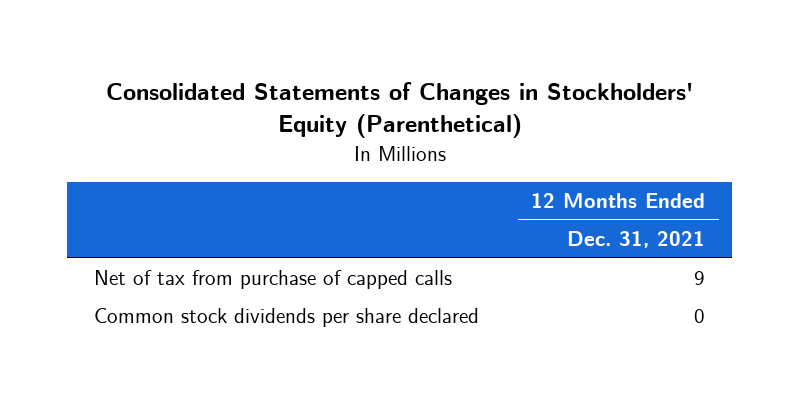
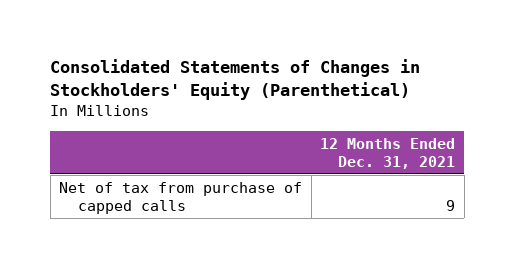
[93,308,479,328] Common stock dividends per share declared -> none

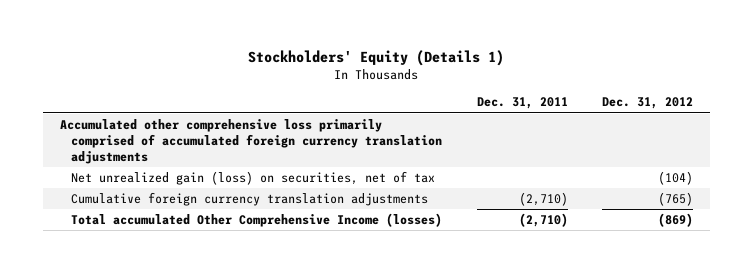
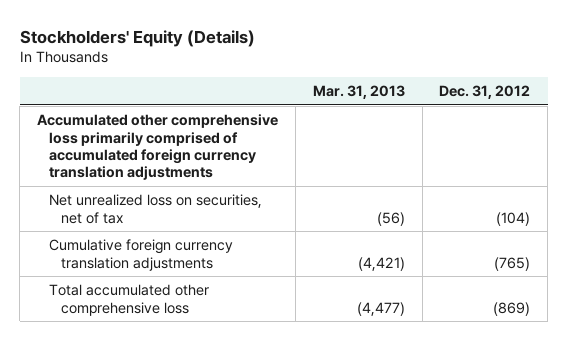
[248,50,505,67] Stockholders' Equity (Details 1) -> [19,29,255,47] Stockholders' Equity (Details)
[476,97,568,110] Dec. 31, 2011 -> none
none -> [312,85,405,100] Mar. 31, 2013
[71,170,436,185] Net unrealized gain (loss) on securities, net of tax -> [49,194,263,224] Net unrealized loss on securities, net of tax
[71,212,443,227] Total accumulated Other Comprehensive Income (losses) -> [49,284,210,316] Total accumulated other comprehensive loss

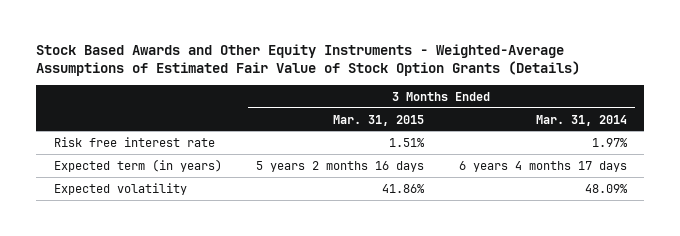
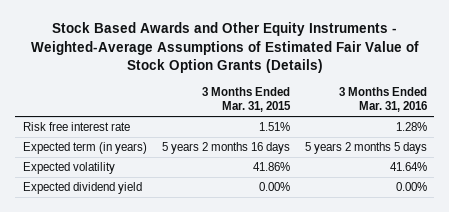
[535,114,627,126] Mar. 31, 2014 -> none
none -> [338,86,427,113] 3 Months Ended Mar. 31, 2016
none -> [22,182,142,195] Expected dividend yield

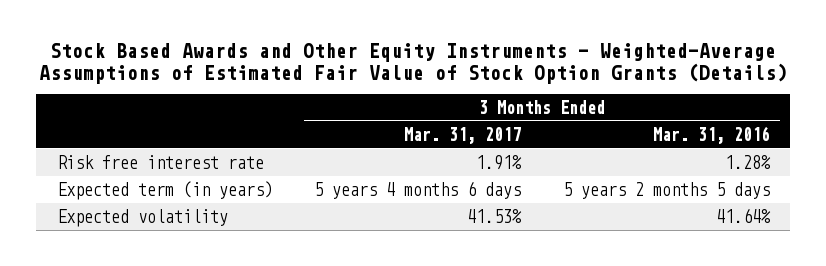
[201,86,291,113] 3 Months Ended Mar. 31, 2015 -> none
none -> [404,126,522,144] Mar. 31, 2017
[22,182,142,195] Expected dividend yield -> none

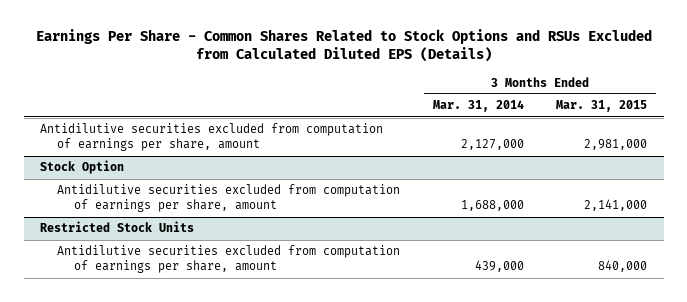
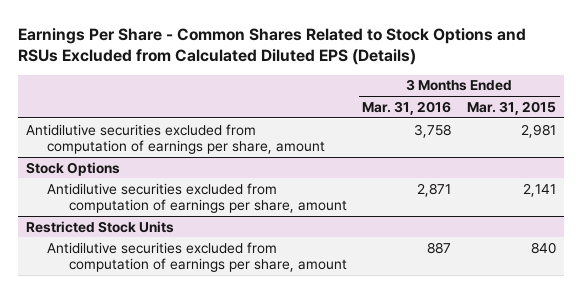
[432,100,524,113] Mar. 31, 2014 -> none
none -> [362,100,452,115] Mar. 31, 2016
[584,139,648,151] 2,981,000 -> [520,123,556,138] 2,981
[39,160,124,175] Stock Option -> [25,161,120,176] Stock Options
[584,199,648,212] 2,141,000 -> [522,182,556,197] 2,141
[598,260,648,273] 840,000 -> [530,241,556,254] 840

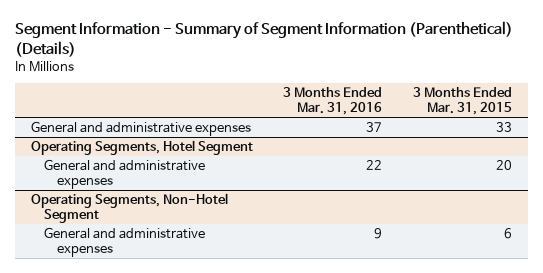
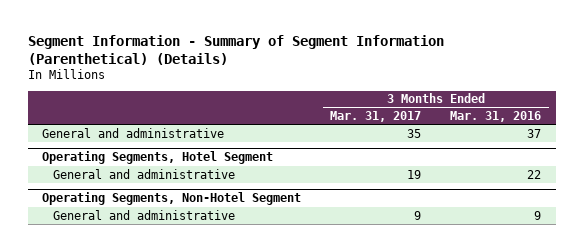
[413,86,513,116] 3 Months Ended Mar. 31, 2015 -> none
none -> [330,111,422,123] Mar. 31, 2017
[30,120,251,136] General and administrative expenses -> [42,127,225,138] General and administrative
[43,158,205,190] General and administrative expenses -> [52,168,235,179] General and administrative
[43,226,205,258] General and administrative expenses -> [52,209,235,220] General and administrative

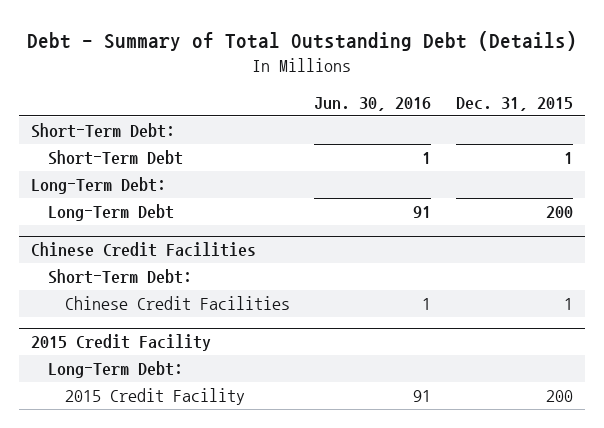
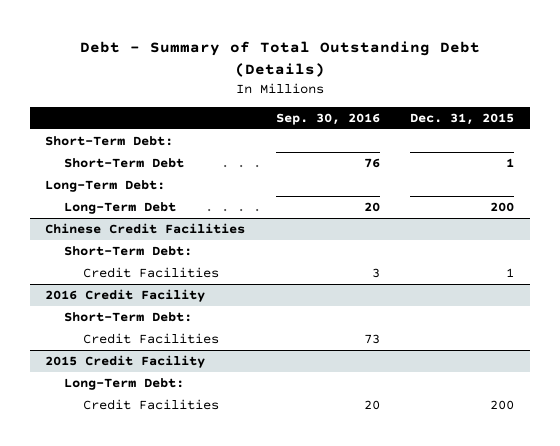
[314,96,432,111] Jun. 30, 2016 -> none
none -> [275,112,380,125] Sep. 30, 2016
[64,296,290,311] Chinese Credit Facilities -> [82,267,219,279] Credit Facilities
none -> [45,289,206,303] 2016 Credit Facility
none -> [64,312,193,323] Short-Term Debt:
none -> [82,333,219,345] Credit Facilities
[64,388,245,406] 2015 Credit Facility -> [82,399,219,411] Credit Facilities

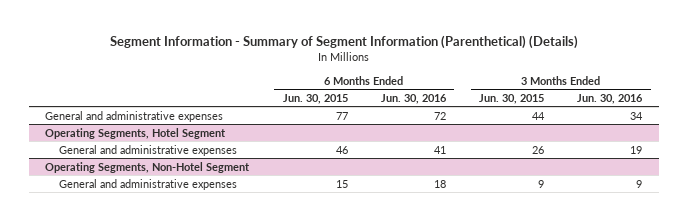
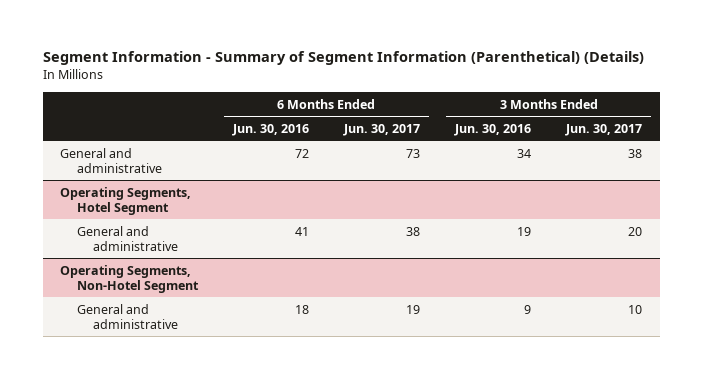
[282,93,348,104] Jun. 30, 2015 -> none
[479,93,545,104] Jun. 30, 2015 -> none
none -> [342,123,420,136] Jun. 30, 2017
none -> [565,123,643,136] Jun. 30, 2017
[45,110,224,122] General and administrative expenses -> [60,147,162,173] General and administrative
[59,144,238,156] General and administrative expenses -> [76,225,178,251] General and administrative
[59,178,238,190] General and administrative expenses -> [76,303,178,329] General and administrative

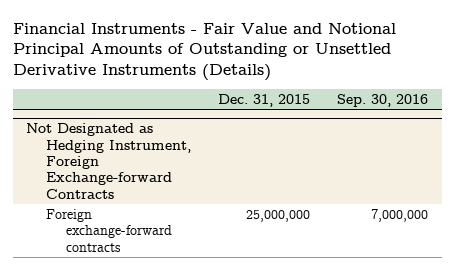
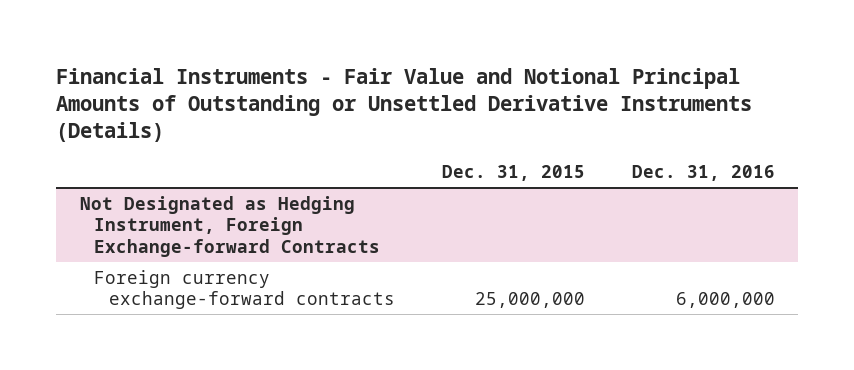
[337,93,429,107] Sep. 30, 2016 -> none
none -> [631,164,775,181] Dec. 31, 2016
[46,208,173,252] Foreign exchange-forward contracts -> [94,269,395,310] Foreign currency exchange-forward contracts

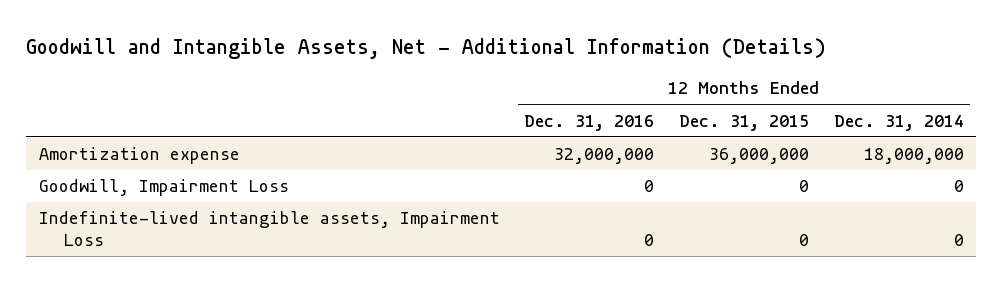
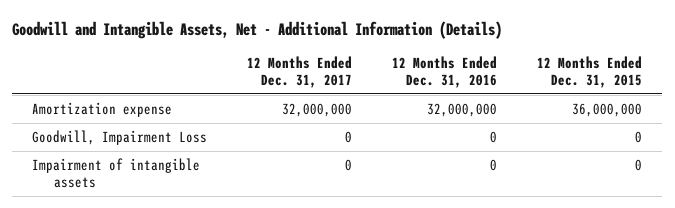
[833,114,964,131] Dec. 31, 2014 -> none
none -> [247,56,353,89] 12 Months Ended Dec. 31, 2017
[38,211,500,247] Indefinite-lived intangible assets, Impairment Loss -> none
none -> [32,157,201,188] Impairment of intangible assets

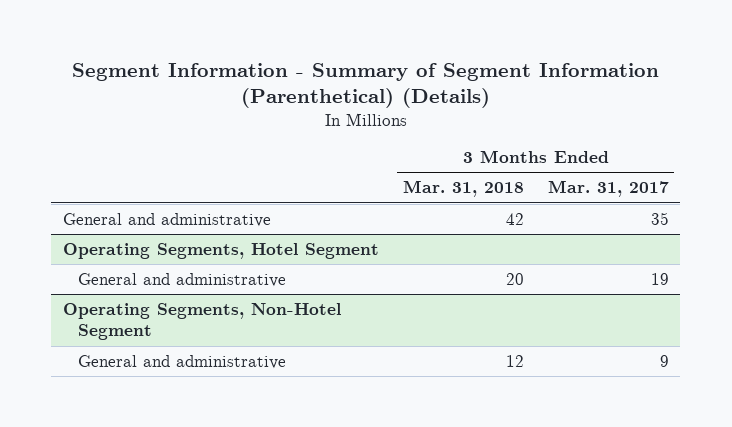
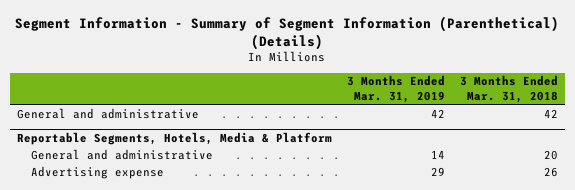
[547,180,669,198] Mar. 31, 2017 -> none
none -> [346,75,445,103] 3 Months Ended Mar. 31, 2019
[62,242,379,259] Operating Segments, Hotel Segment -> none
none -> [17,131,333,145] Reportable Segments, Hotels, Media & Platform
[62,302,341,341] Operating Segments, Non-Hotel Segment -> none
[77,354,286,369] General and administrative -> none
none -> [31,165,165,179] Advertising expense

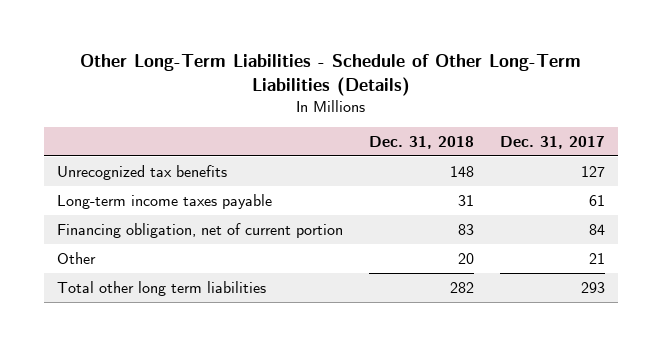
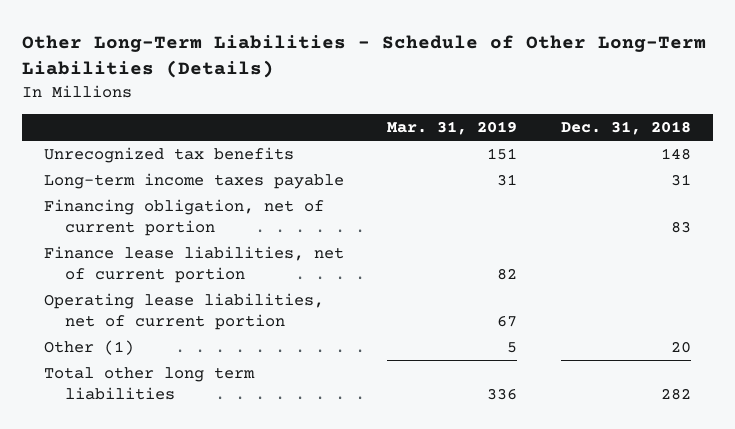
[500,135,606,149] Dec. 31, 2017 -> none
none -> [387,120,518,135] Mar. 31, 2019
none -> [43,245,344,283] Finance lease liabilities, net of current portion
none -> [43,292,324,330] Operating lease liabilities, net of current portion
[56,251,96,264] Other -> [43,339,134,355] Other (1)

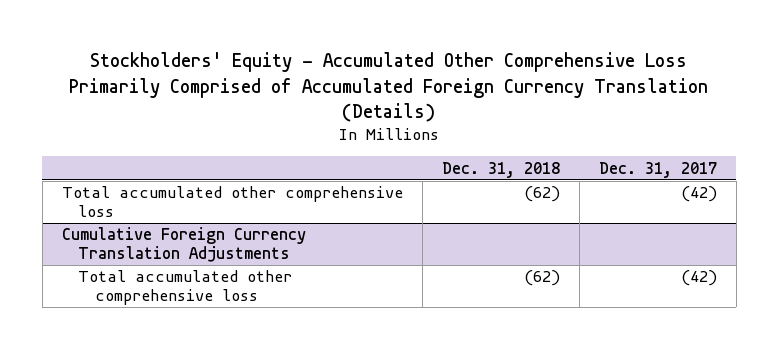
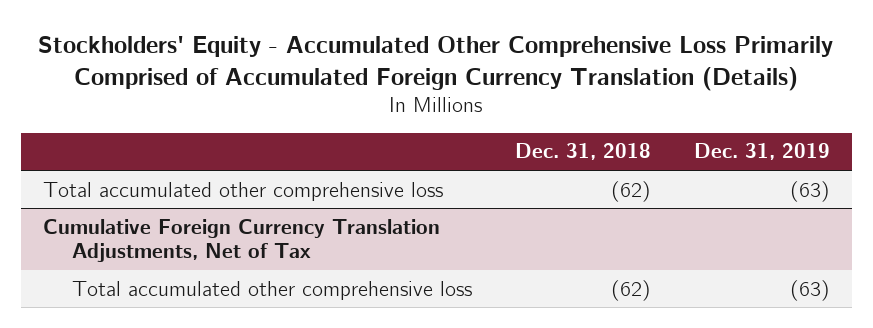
[598,161,717,178] Dec. 31, 2017 -> none
none -> [694,143,831,161] Dec. 31, 2019
[61,227,306,263] Cumulative Foreign Currency Translation Adjustments -> [42,218,440,263] Cumulative Foreign Currency Translation Adjustments, Net of Tax

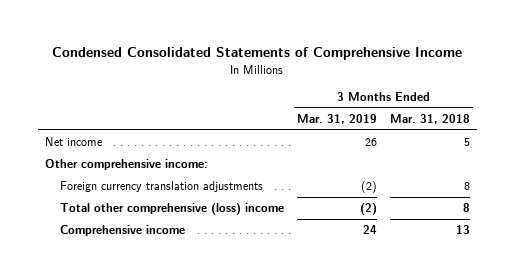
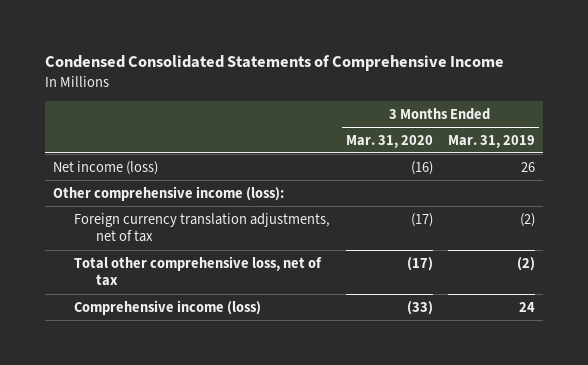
[390,114,471,125] Mar. 31, 2018 -> none
none -> [345,134,433,148] Mar. 31, 2020
[44,137,102,147] Net income -> [52,160,158,175] Net income (loss)
[44,159,208,171] Other comprehensive income: -> [52,185,284,201] Other comprehensive income (loss):
[60,181,264,193] Foreign currency translation adjustments -> [74,212,331,243] Foreign currency translation adjustments, net of tax
[60,203,285,216] Total other comprehensive (loss) income -> [74,255,323,287] Total other comprehensive loss, net of tax
[60,225,186,237] Comprehensive income -> [74,299,262,315] Comprehensive income (loss)

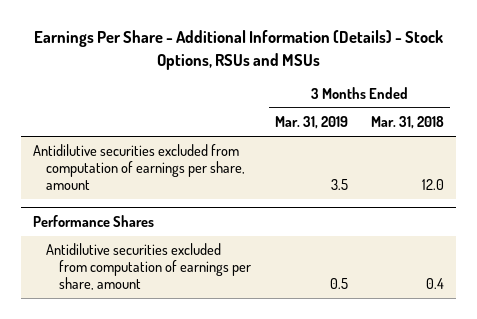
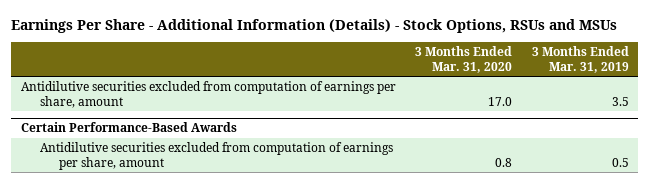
[371,116,445,130] Mar. 31, 2018 -> none
none -> [415,45,513,73] 3 Months Ended Mar. 31, 2020
[32,214,154,227] Performance Shares -> [20,122,237,133] Certain Performance-Based Awards

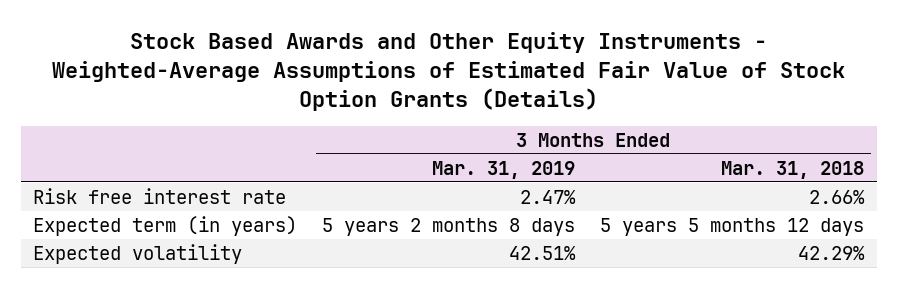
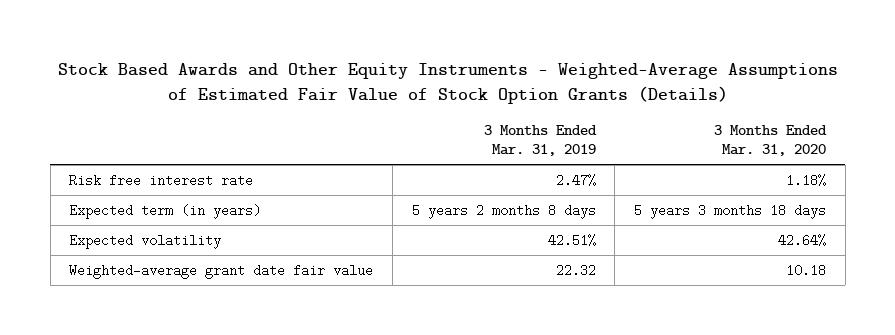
[721,160,865,179] Mar. 31, 2018 -> none
none -> [714,125,828,157] 3 Months Ended Mar. 31, 2020
none -> [69,263,374,279] Weighted-average grant date fair value

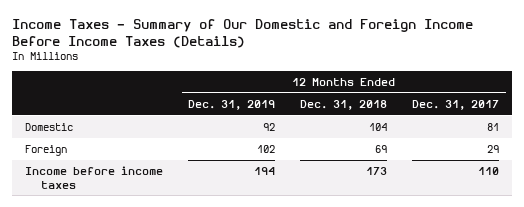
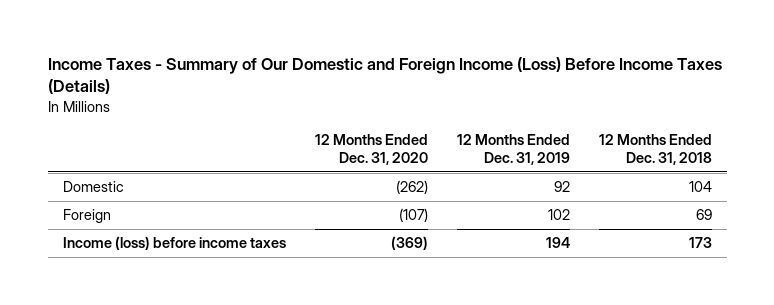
[12,18,474,48] Income Taxes - Summary of Our Domestic and Foreign Income Before Income Taxes (Details) -> [47,57,722,95] Income Taxes - Summary of Our Domestic and Foreign Income (Loss) Before Income Taxes (Details)
[412,99,500,110] Dec. 31, 2017 -> none
none -> [314,134,428,165] 12 Months Ended Dec. 31, 2020
[24,166,163,189] Income before income taxes -> [62,236,286,251] Income (loss) before income taxes

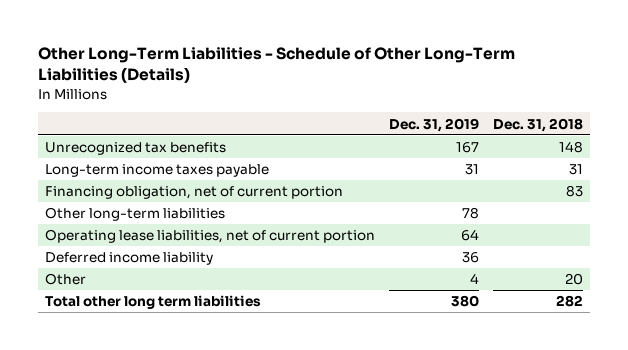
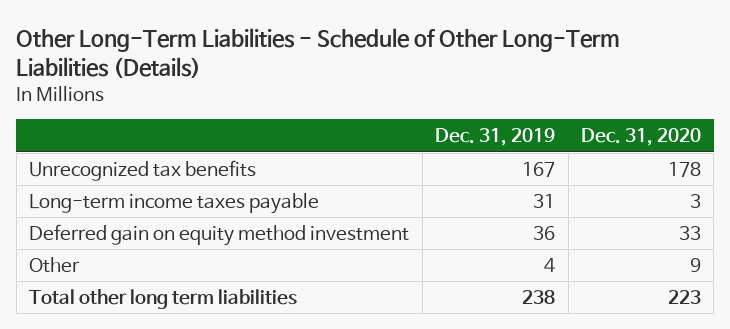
[492,117,583,132] Dec. 31, 2018 -> none
none -> [580,128,701,147] Dec. 31, 2020
[45,186,344,200] Financing obligation, net of current portion -> none
[45,207,226,222] Other long-term liabilities -> none
[45,229,376,244] Operating lease liabilities, net of current portion -> none
[45,252,214,266] Deferred income liability -> [29,223,410,246] Deferred gain on equity method investment
[450,295,479,308] 380 -> [522,289,556,304] 238

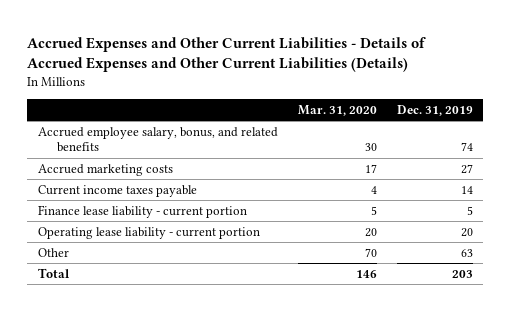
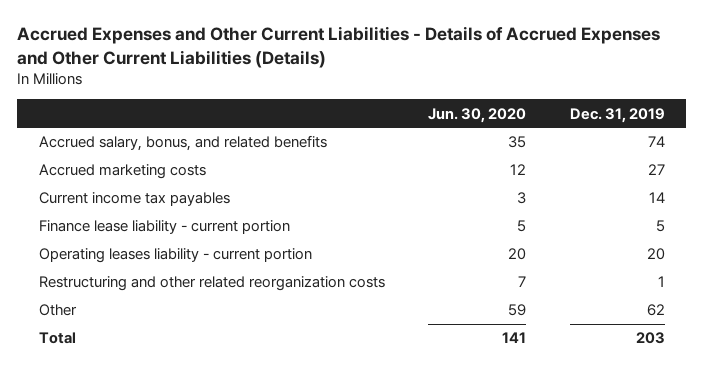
[297,104,377,116] Mar. 31, 2020 -> none
none -> [428,107,527,123] Jun. 30, 2020
[37,126,278,153] Accrued employee salary, bonus, and related benefits -> [38,135,327,152] Accrued salary, bonus, and related benefits
[37,184,197,197] Current income taxes payable -> [38,192,230,207] Current income tax payables
[37,226,260,239] Operating lease liability - current portion -> [38,248,312,264] Operating leases liability - current portion
none -> [38,276,385,292] Restructuring and other related reorganization costs
[460,248,473,257] 63 -> [646,304,665,317] 62

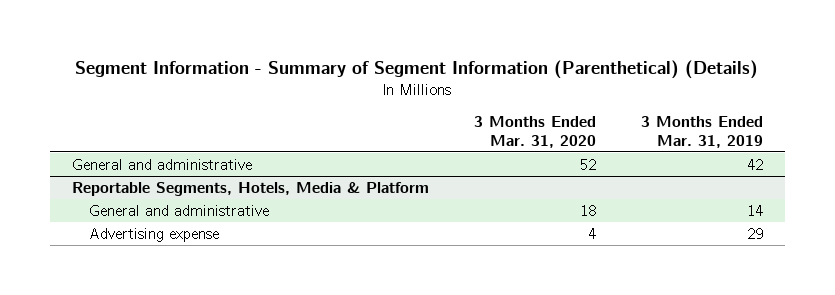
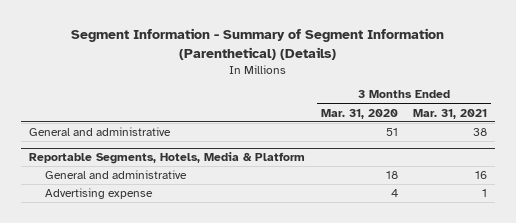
[640,116,763,148] 3 Months Ended Mar. 31, 2019 -> none
none -> [413,108,488,119] Mar. 31, 2021
[579,158,596,170] 52 -> [385,128,398,137] 51

